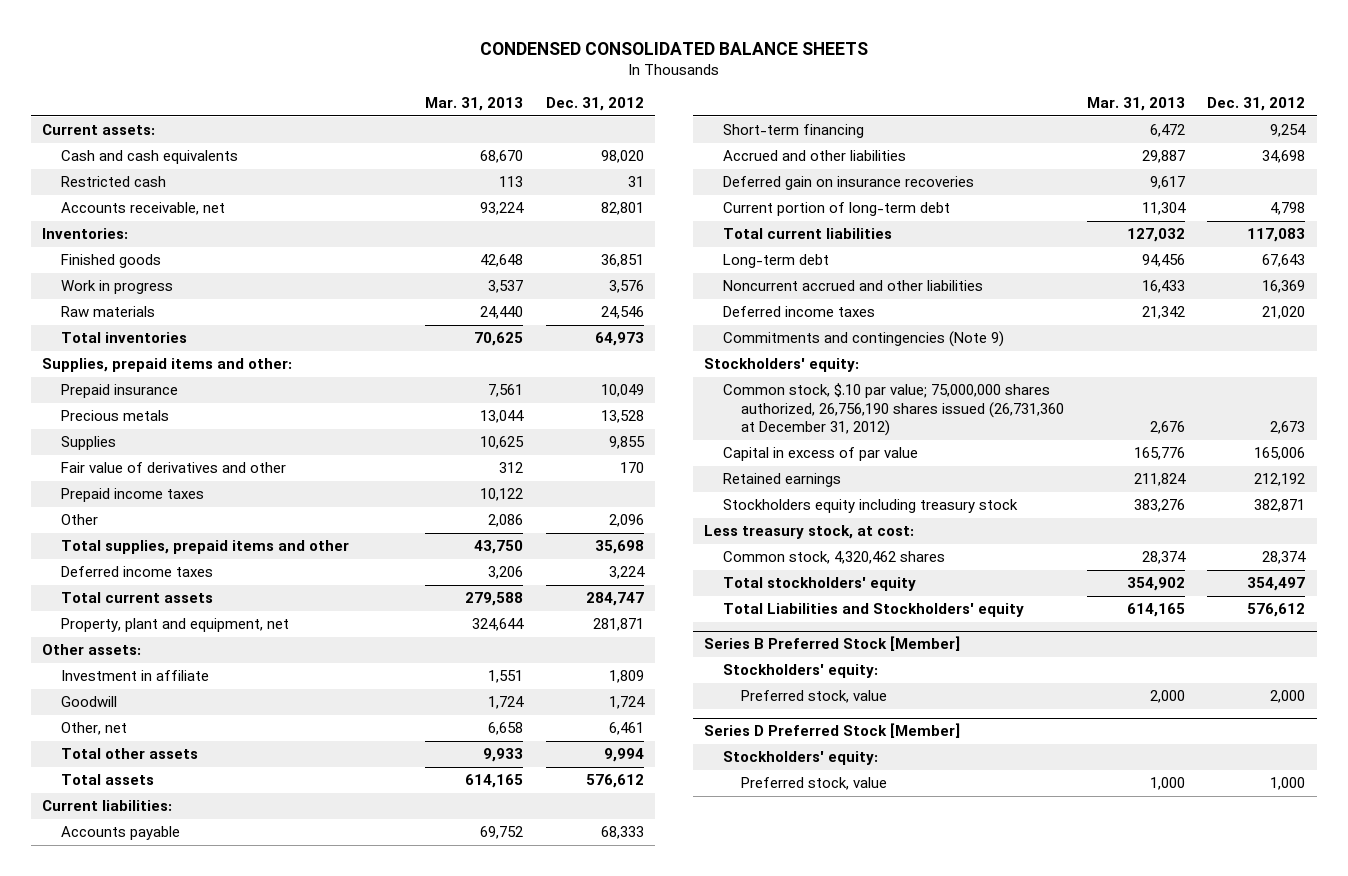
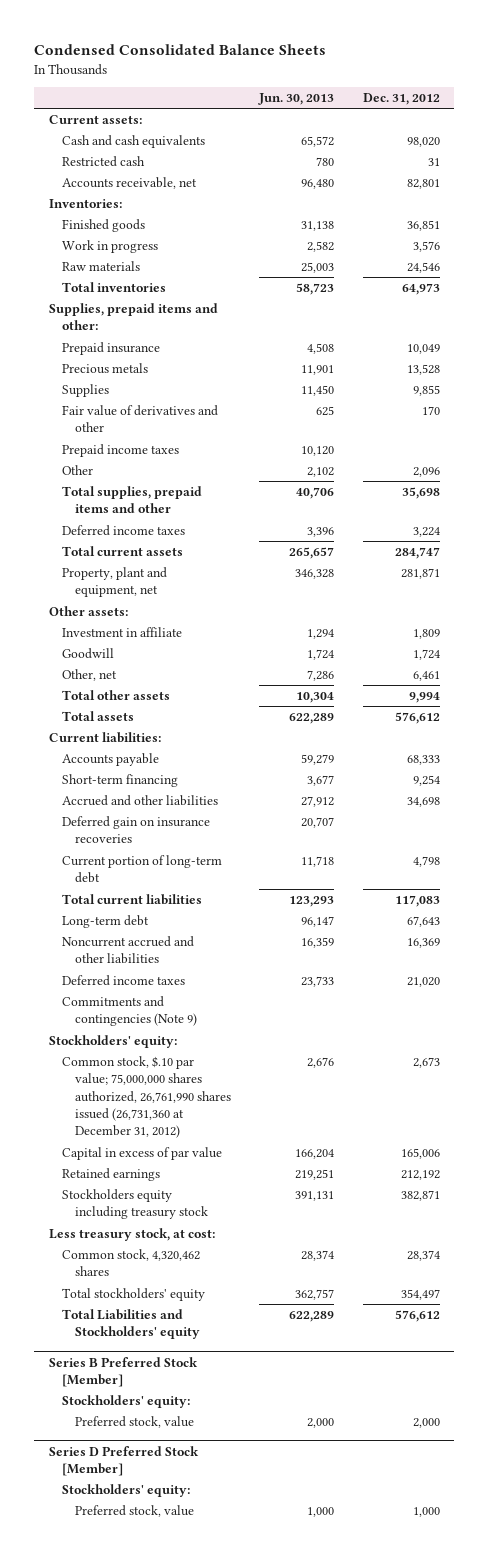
[479,41,868,55] CONDENSED CONSOLIDATED BALANCE SHEETS -> [34,44,327,56] Condensed Consolidated Balance Sheets
[425,97,524,112] Mar. 31, 2013 -> none
none -> [258,93,335,106] Jun. 30, 2013
[722,383,1065,437] Common stock, $.10 par value; 75,000,000 shares authorized, 26,756,190 shares issued (26,731,360 at December 31, 2012) -> [61,1056,231,1139] Common stock, $.10 par value; 75,000,000 shares authorized, 26,761,990 shares issued (26,731,360 at December 31, 2012)

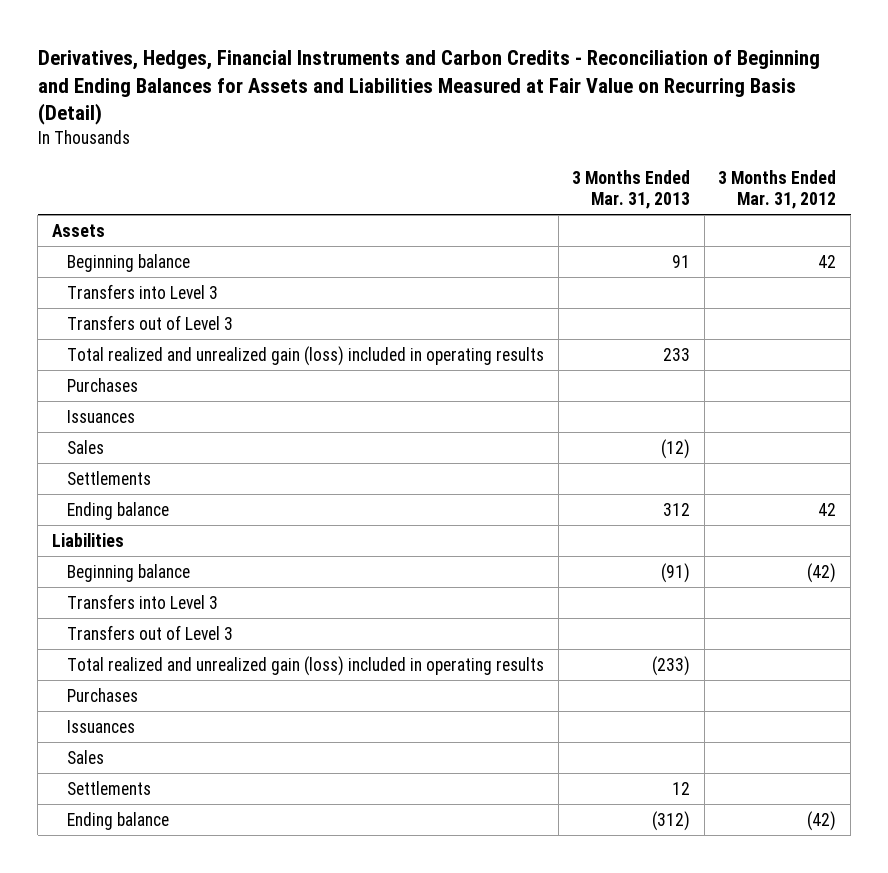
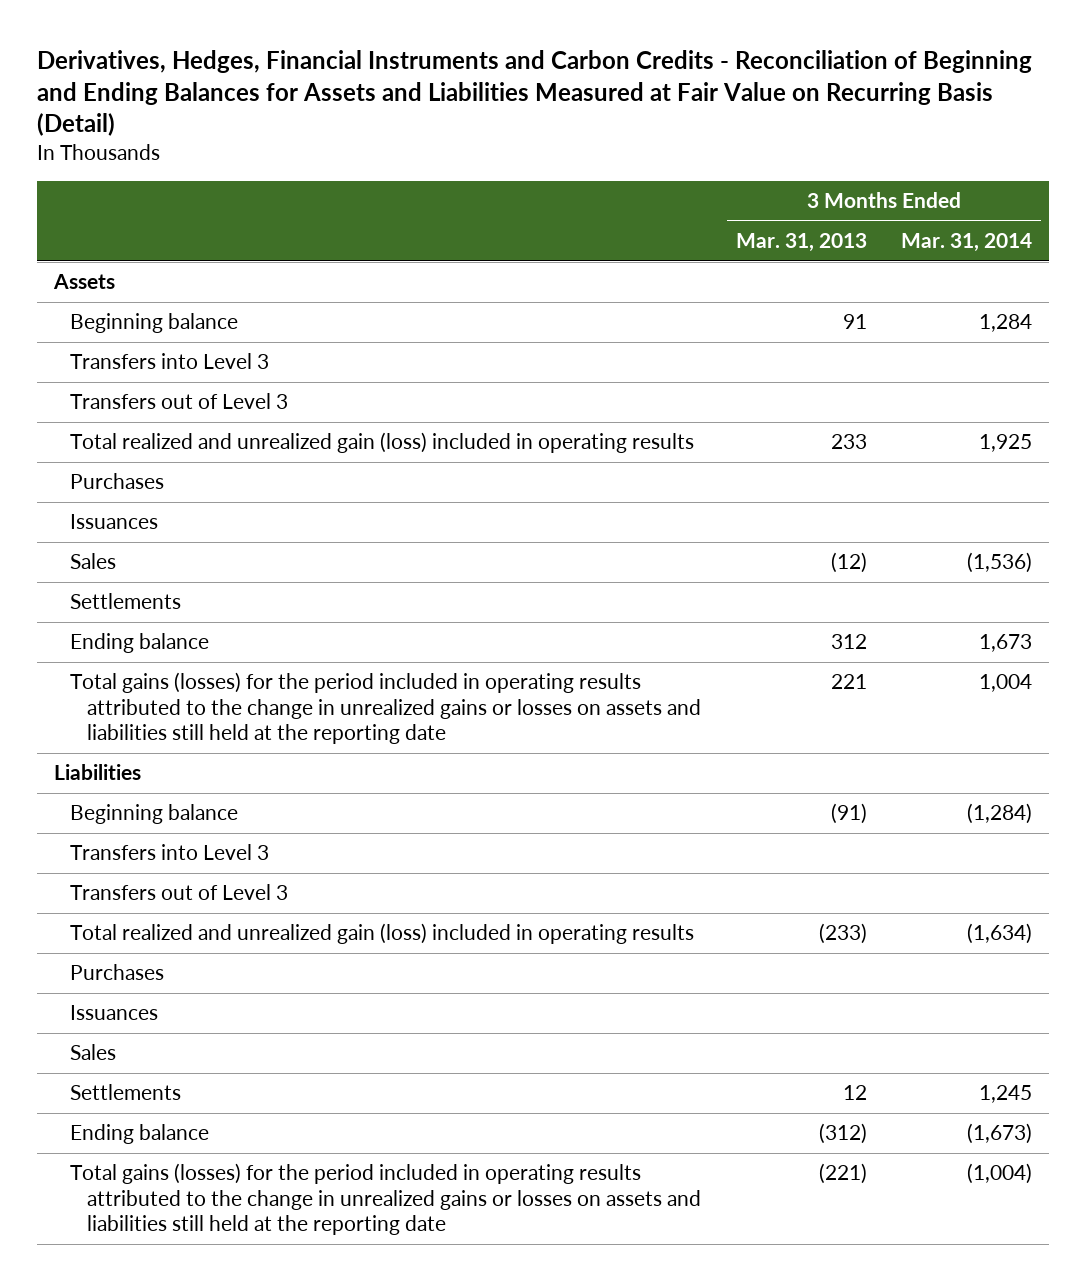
[718,170,837,209] 3 Months Ended Mar. 31, 2012 -> none
none -> [901,232,1033,252] Mar. 31, 2014
none -> [70,672,701,745] Total gains (losses) for the period included in operating results attributed to the change in unrealized gains or losses on assets and liabilities still held at the reporting date
none -> [70,1163,701,1236] Total gains (losses) for the period included in operating results attributed to the change in unrealized gains or losses on assets and liabilities still held at the reporting date

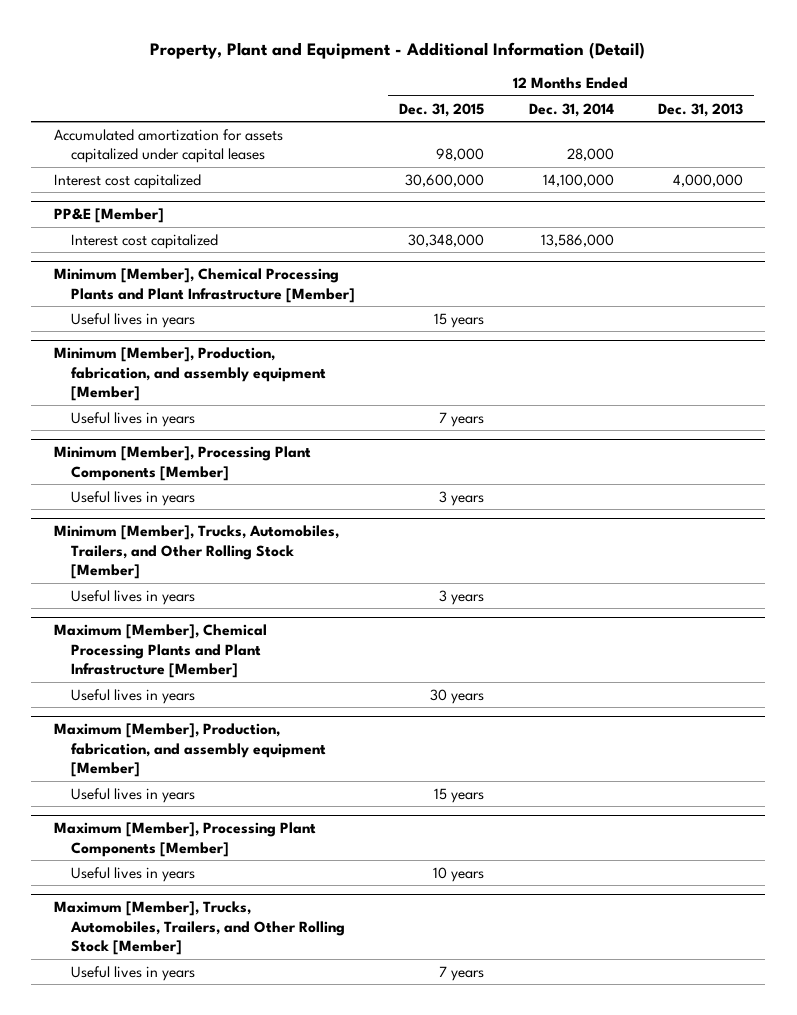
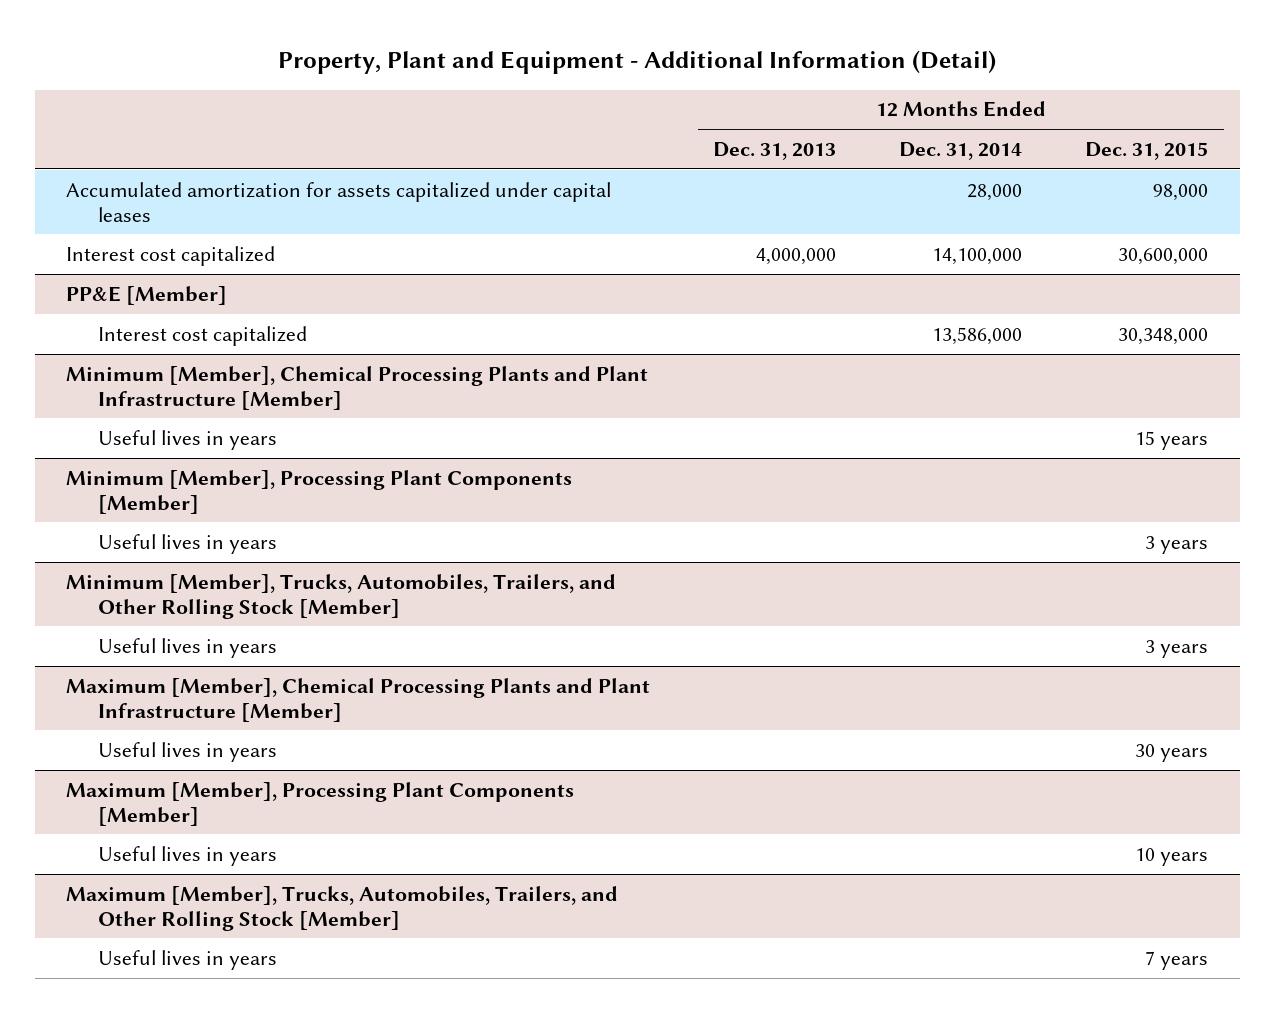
[53,347,326,402] Minimum [Member], Production, fabrication, and assembly equipment [Member] -> none
[70,411,195,427] Useful lives in years -> none
[53,723,326,778] Maximum [Member], Production, fabrication, and assembly equipment [Member] -> none
[70,787,195,803] Useful lives in years -> none

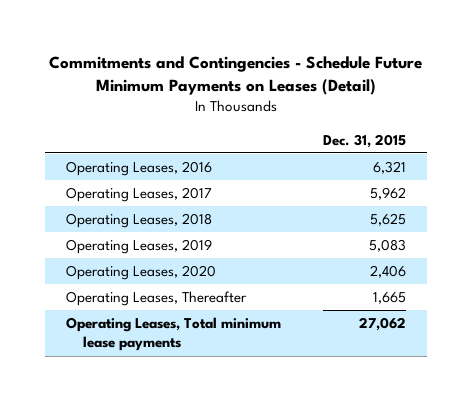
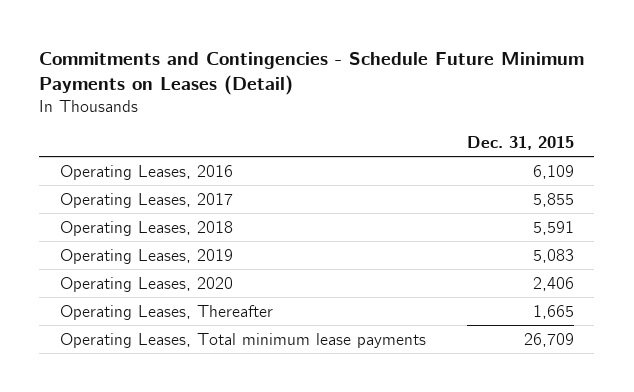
[373,161,407,175] 6,321 -> [532,164,574,179] 6,109
[370,187,407,201] 5,962 -> [532,192,574,207] 5,855
[370,213,407,227] 5,625 -> [532,220,574,235] 5,591
[359,317,407,332] 27,062 -> [523,332,574,347] 26,709

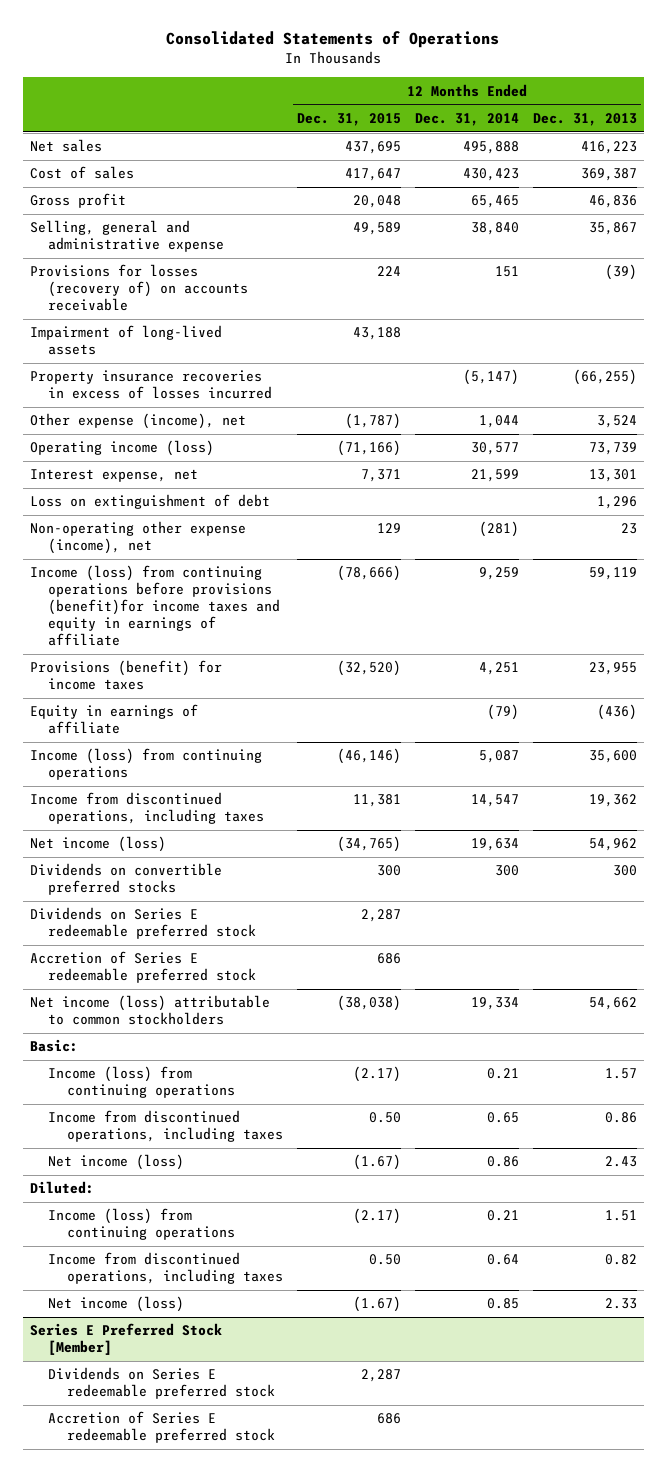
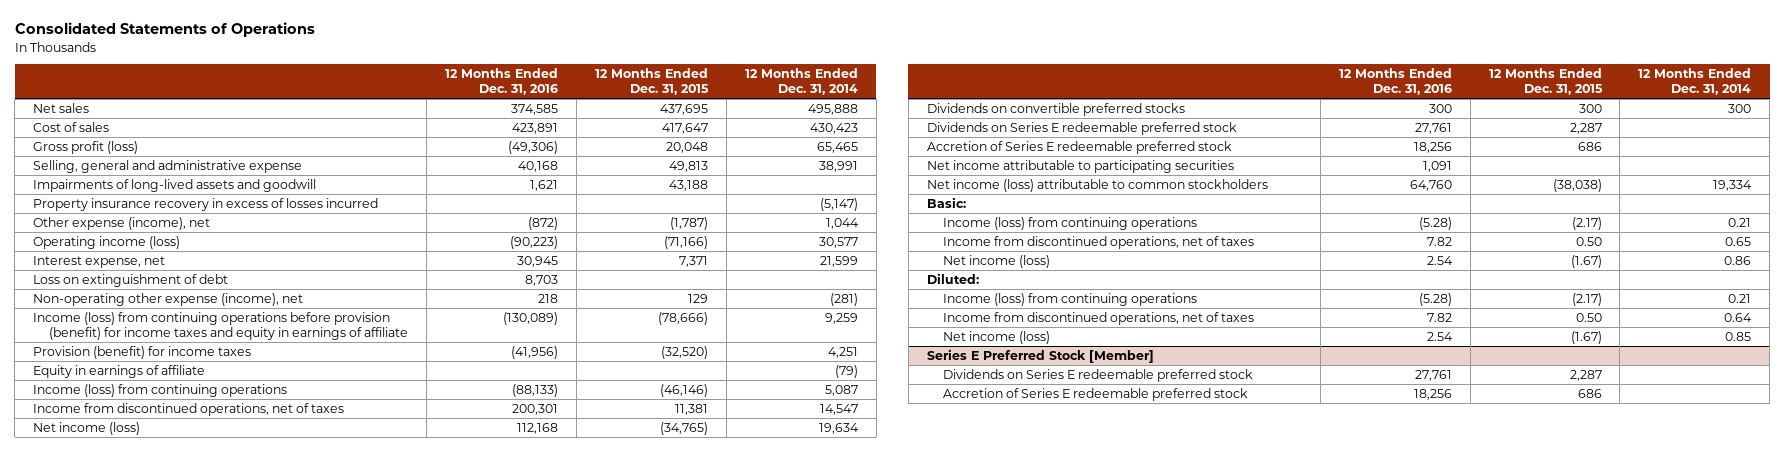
[533,112,638,126] Dec. 31, 2013 -> none
none -> [445,68,559,96] 12 Months Ended Dec. 31, 2016
[29,264,249,312] Provisions for losses (recovery of) on accounts receivable -> none
[29,193,126,209] Gross profit -> [33,141,139,155] Gross profit (loss)
[352,222,401,236] 49,589 -> [669,161,709,173] 49,813
[471,222,520,236] 38,840 -> [818,161,858,173] 38,991
[29,325,222,356] Impairment of long-lived assets -> [33,179,317,193] Impairments of long-lived assets and goodwill
[29,370,273,400] Property insurance recoveries in excess of losses incurred -> [33,198,379,212] Property insurance recovery in excess of losses incurred
[29,565,281,646] Income (loss) from continuing operations before provisions (benefit)for income taxes and equity in earnings of affiliate -> [33,312,409,340] Income (loss) from continuing operations before provision (benefit) for income taxes and equity in earnings of affiliate
[29,660,222,691] Provisions (benefit) for income taxes -> [33,346,252,360] Provision (benefit) for income taxes
[29,792,265,825] Income from discontinued operations, including taxes -> [33,403,345,417] Income from discontinued operations, net of taxes
none -> [926,160,1234,174] Net income attributable to participating securities
[48,1110,283,1143] Income from discontinued operations, including taxes -> [942,236,1254,250] Income from discontinued operations, net of taxes
[48,1252,283,1285] Income from discontinued operations, including taxes -> [942,312,1254,326] Income from discontinued operations, net of taxes

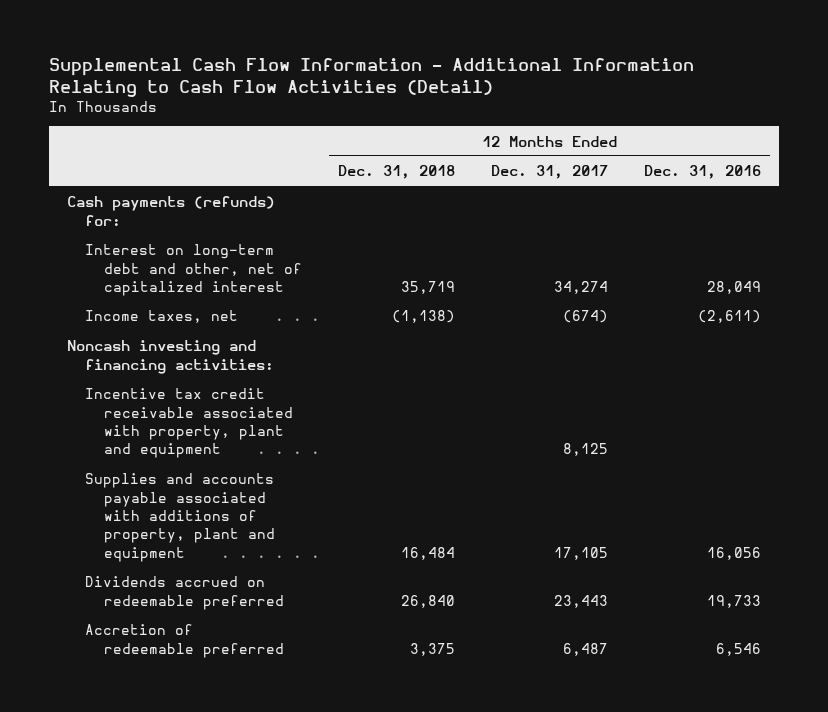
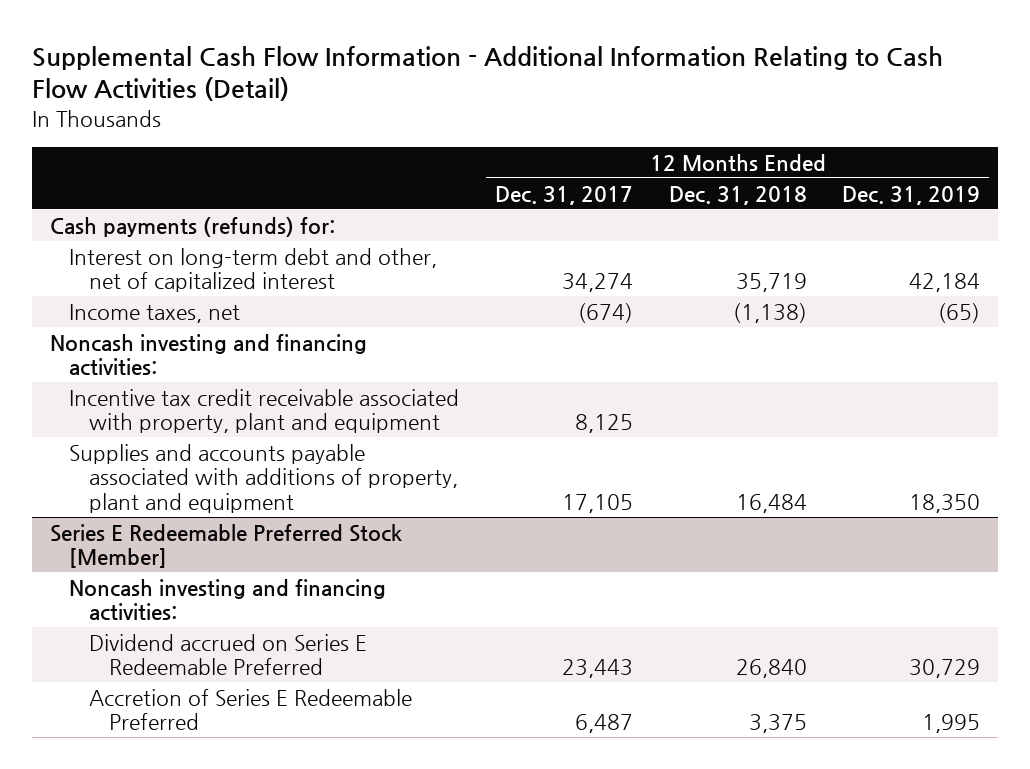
[644,165,762,180] Dec. 31, 2016 -> none
none -> [842,185,981,205] Dec. 31, 2019
none -> [49,523,402,569] Series E Redeemable Preferred Stock [Member]
none -> [69,578,387,622] Noncash investing and financing activities:
[85,576,285,610] Dividends accrued on redeemable preferred -> [88,633,367,676] Dividend accrued on Series E Redeemable Preferred
[85,624,285,658] Accretion of redeemable preferred -> [88,688,412,731] Accretion of Series E Redeemable Preferred

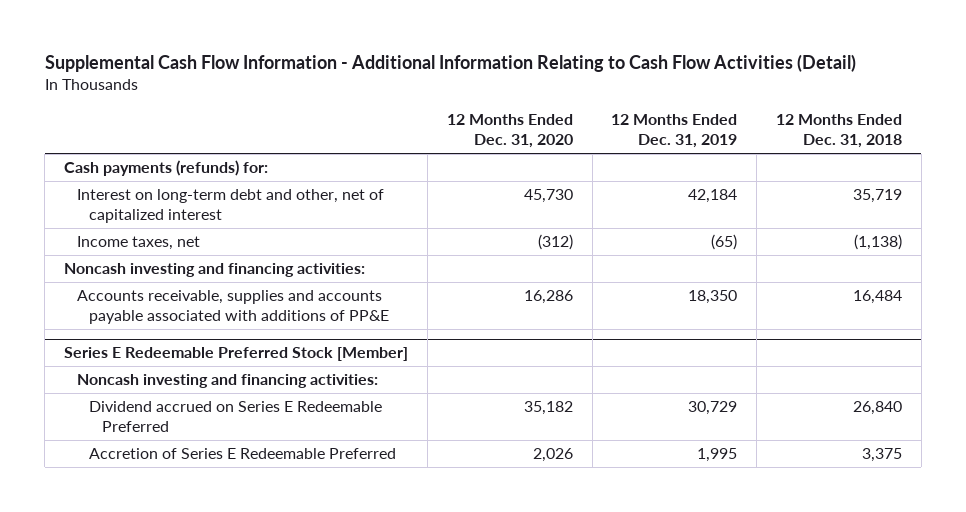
[494,185,633,205] Dec. 31, 2017 -> none
none -> [446,113,573,149] 12 Months Ended Dec. 31, 2020
[69,388,460,434] Incentive tax credit receivable associated with property, plant and equipment -> none
[69,443,458,514] Supplies and accounts payable associated with additions of property, plant and equipment -> [76,290,390,325] Accounts receivable, supplies and accounts payable associated with additions of PP&E

